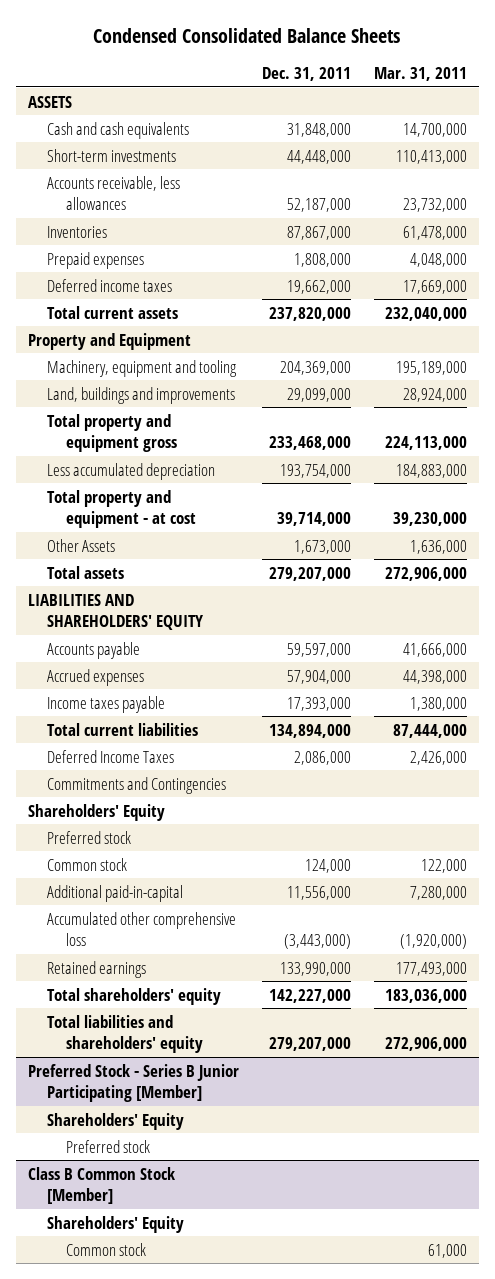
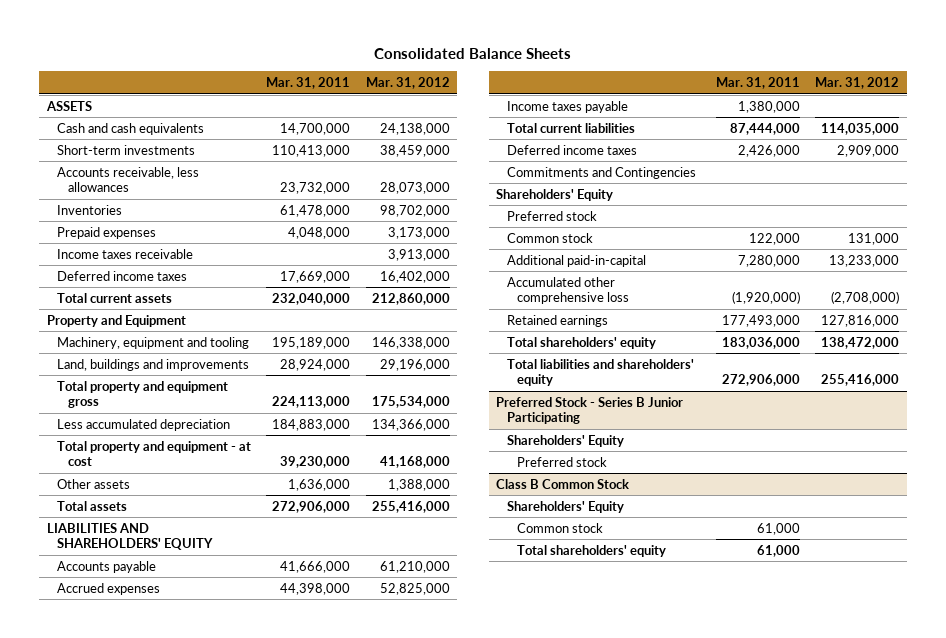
[93,27,401,43] Condensed Consolidated Balance Sheets -> [374,47,572,59] Consolidated Balance Sheets
[261,67,351,82] Dec. 31, 2011 -> none
none -> [365,77,450,90] Mar. 31, 2012
none -> [57,248,194,259] Income taxes receivable
[46,538,115,552] Other Assets -> [57,478,131,489] Other assets
[46,749,174,763] Deferred Income Taxes -> [506,144,637,155] Deferred income taxes
[27,1063,239,1103] Preferred Stock - Series B Junior Participating [Member] -> [496,396,684,425] Preferred Stock - Series B Junior Participating
[27,1166,175,1205] Class B Common Stock [Member] -> [496,478,630,489] Class B Common Stock
none -> [517,544,667,557] Total shareholders' equity

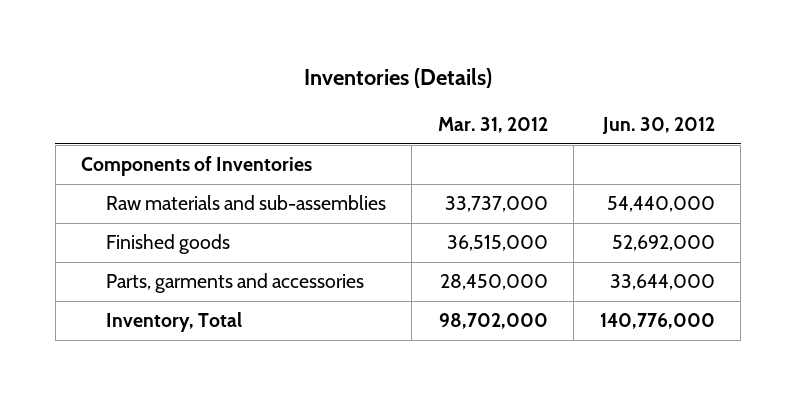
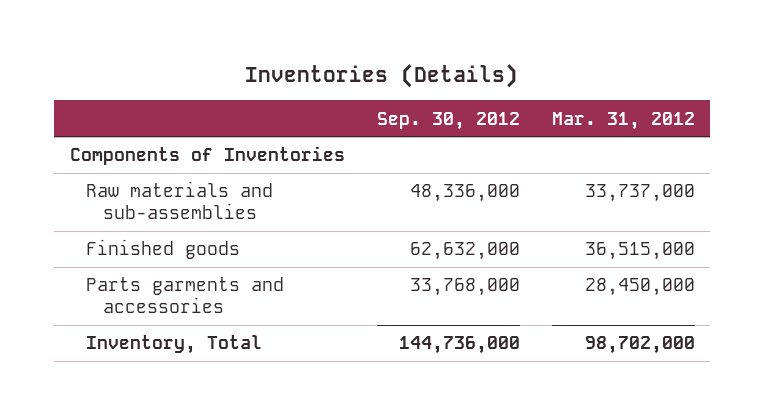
[601,116,715,134] Jun. 30, 2012 -> none
none -> [376,111,520,130] Sep. 30, 2012
[105,273,364,294] Parts, garments and accessories -> [86,277,285,314] Parts garments and accessories

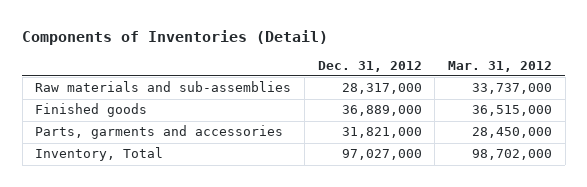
[245,64,519,89] Inventories (Details) -> [22,29,329,45] Components of Inventories (Detail)
[376,111,520,130] Sep. 30, 2012 -> none
none -> [317,60,422,72] Dec. 31, 2012
[70,146,346,166] Components of Inventories -> none
[86,277,285,314] Parts garments and accessories -> [35,125,284,140] Parts, garments and accessories

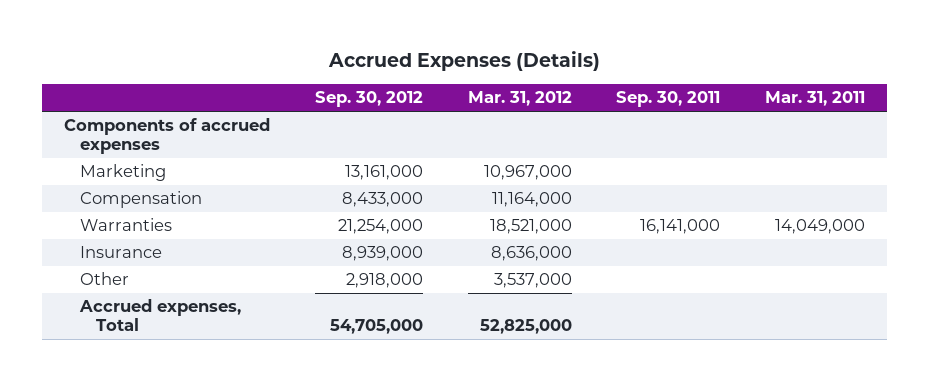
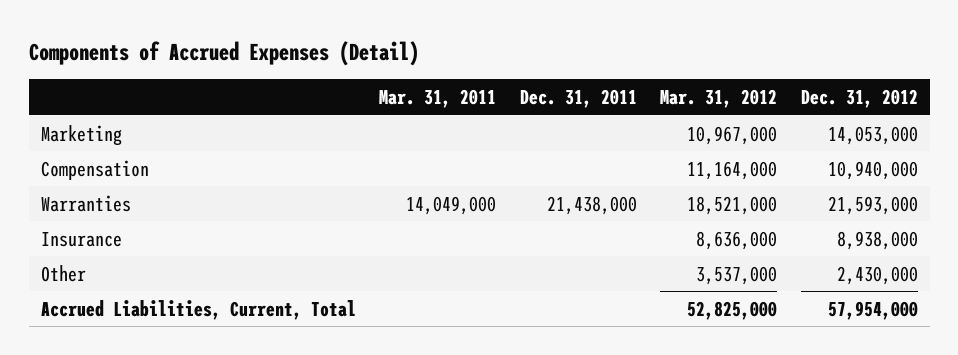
[327,51,600,72] Accrued Expenses (Details) -> [28,40,419,66] Components of Accrued Expenses (Detail)
[315,91,424,108] Sep. 30, 2012 -> none
[616,91,721,108] Sep. 30, 2011 -> none
none -> [519,88,637,108] Dec. 31, 2011
none -> [800,88,918,108] Dec. 31, 2012
[64,118,271,155] Components of accrued expenses -> none
[79,299,242,332] Accrued expenses, Total -> [40,299,356,320] Accrued Liabilities, Current, Total

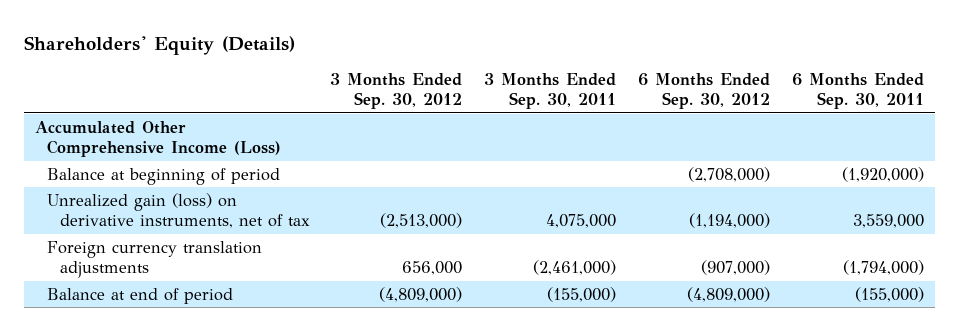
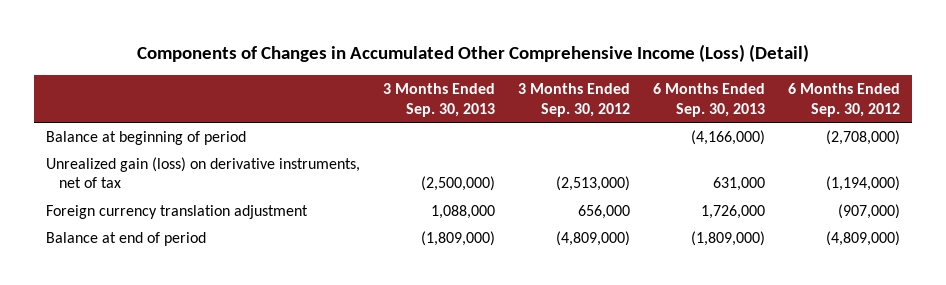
[24,35,296,55] Shareholders' Equity (Details) -> [137,44,810,63] Components of Changes in Accumulated Other Comprehensive Income (Loss) (Detail)
[484,72,617,110] 3 Months Ended Sep. 30, 2011 -> none
[791,72,924,110] 6 Months Ended Sep. 30, 2011 -> none
none -> [383,83,496,117] 3 Months Ended Sep. 30, 2013
none -> [653,83,766,117] 6 Months Ended Sep. 30, 2013
[35,120,282,158] Accumulated Other Comprehensive Income (Loss) -> none
[47,240,263,279] Foreign currency translation adjustments -> [45,204,308,219] Foreign currency translation adjustment

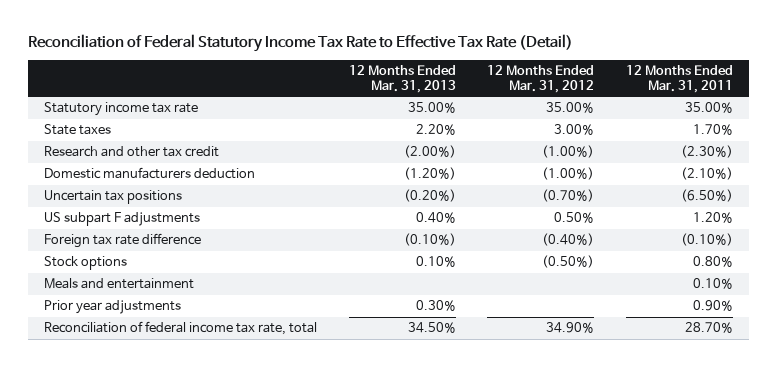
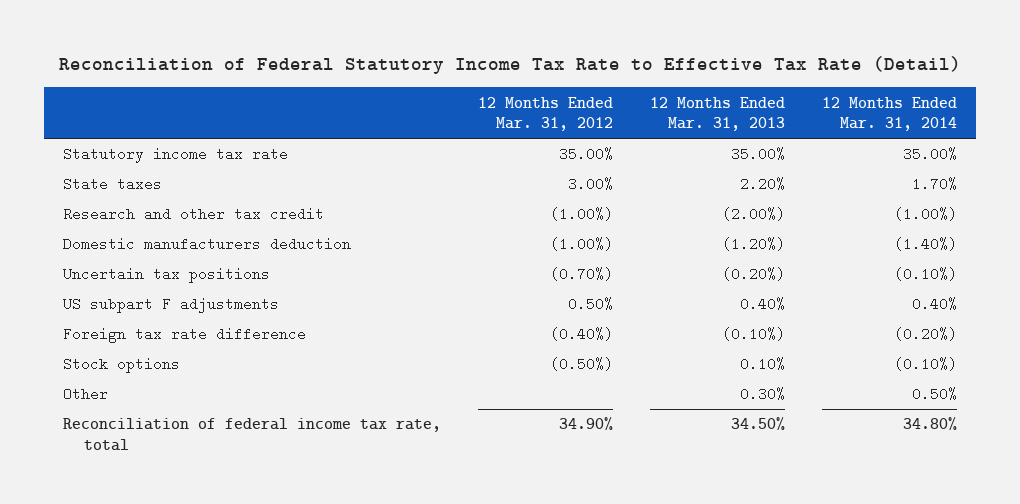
[626,65,734,93] 12 Months Ended Mar. 31, 2011 -> none
none -> [822,96,958,131] 12 Months Ended Mar. 31, 2014
[43,278,194,290] Meals and entertainment -> none
[43,300,181,315] Prior year adjustments -> none
none -> [62,387,108,402] Other

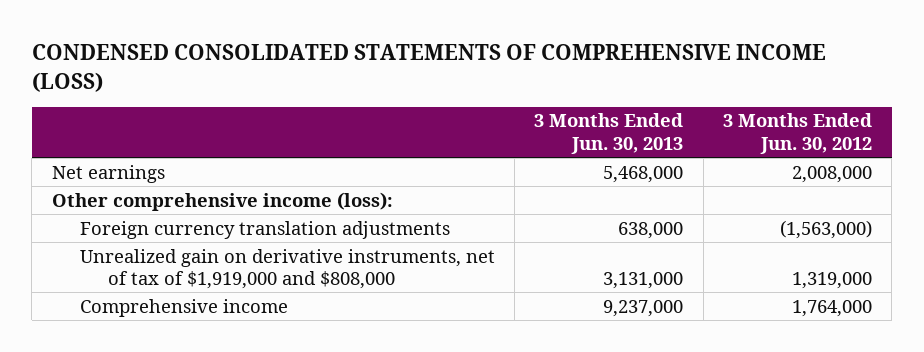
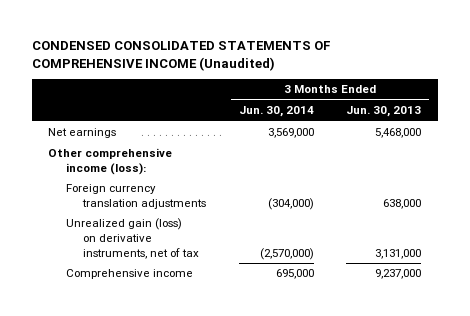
[31,44,826,92] CONDENSED CONSOLIDATED STATEMENTS OF COMPREHENSIVE INCOME (LOSS) -> [32,40,331,71] CONDENSED CONSOLIDATED STATEMENTS OF COMPREHENSIVE INCOME (Unaudited)
[723,113,873,154] 3 Months Ended Jun. 30, 2012 -> none
none -> [238,106,314,118] Jun. 30, 2014
[79,248,495,290] Unrealized gain on derivative instruments, net of tax of $1,919,000 and $808,000 -> [65,218,200,259] Unrealized gain (loss) on derivative instruments, net of tax

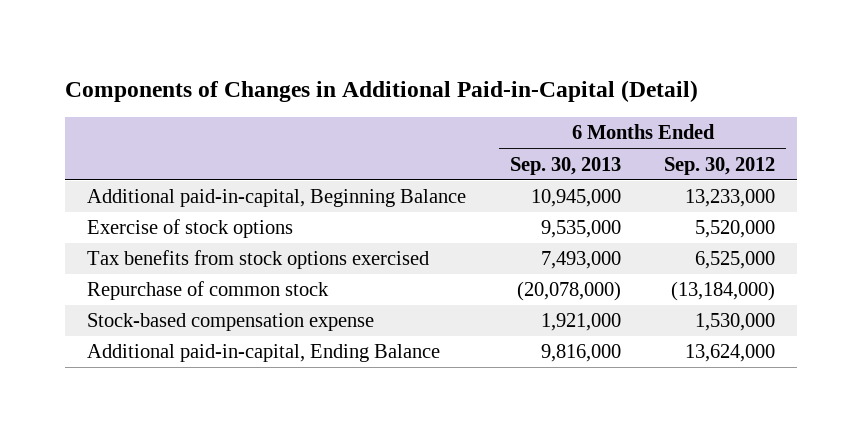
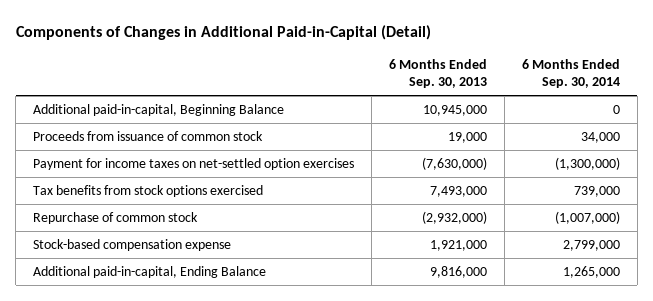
[664,156,776,175] Sep. 30, 2012 -> none
none -> [521,59,620,88] 6 Months Ended Sep. 30, 2014
[87,219,294,239] Exercise of stock options -> none
none -> [33,131,264,142] Proceeds from issuance of common stock
none -> [33,158,355,171] Payment for income taxes on net-settled option exercises
[516,281,621,302] (20,078,000) -> [421,211,487,225] (2,932,000)

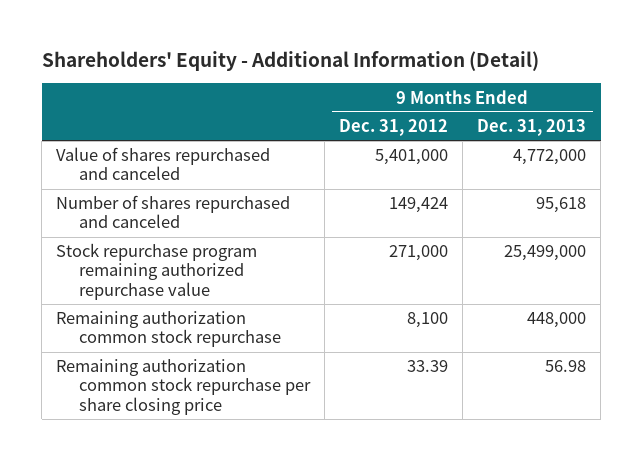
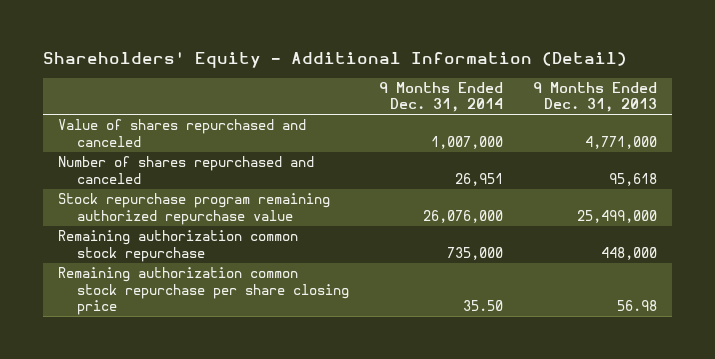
[338,118,448,136] Dec. 31, 2012 -> none
none -> [378,81,503,113] 9 Months Ended Dec. 31, 2014
[513,149,587,166] 4,772,000 -> [584,135,657,149] 4,771,000

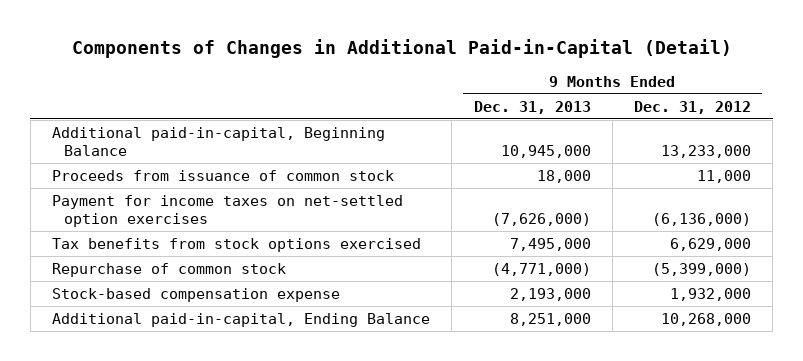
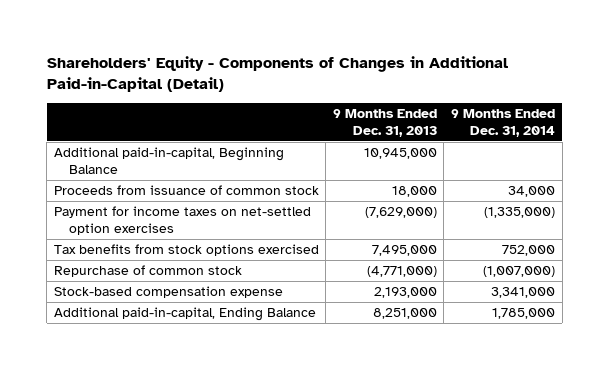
[71,38,732,58] Components of Changes in Additional Paid-in-Capital (Detail) -> [46,56,508,93] Shareholders' Equity - Components of Changes in Additional Paid-in-Capital (Detail)
[634,100,752,114] Dec. 31, 2012 -> none
none -> [451,109,556,137] 9 Months Ended Dec. 31, 2014
[491,213,591,227] (7,626,000) -> [364,207,437,219] (7,629,000)

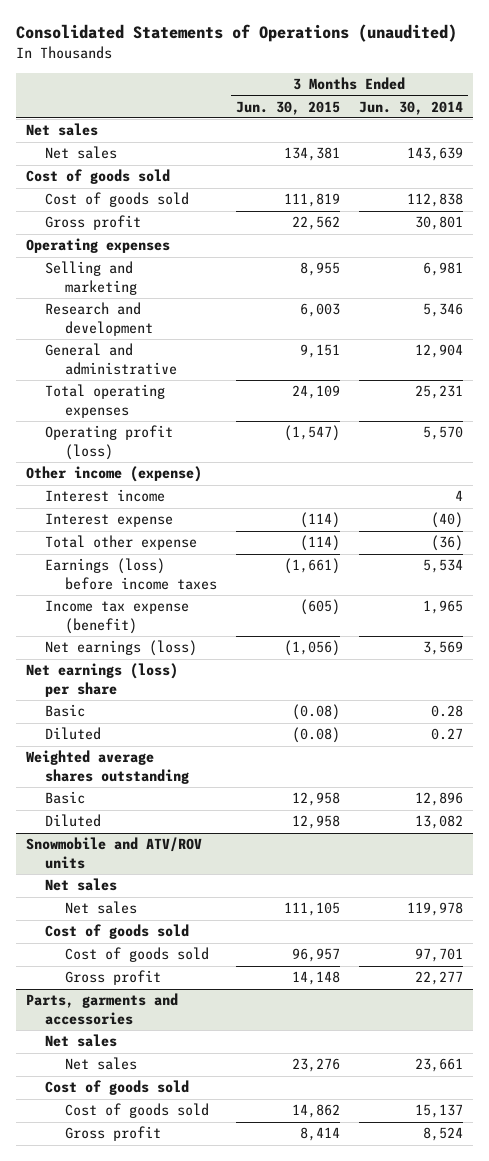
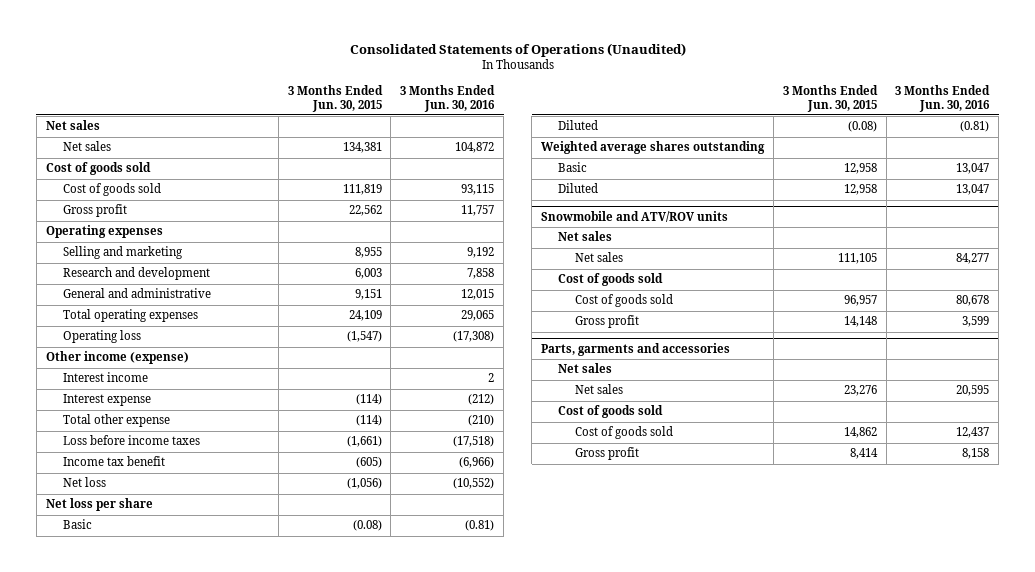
[15,24,457,43] Consolidated Statements of Operations (unaudited) -> [349,42,686,57] Consolidated Statements of Operations (Unaudited)
[359,100,464,115] Jun. 30, 2014 -> none
none -> [400,84,496,112] 3 Months Ended Jun. 30, 2016
[45,425,174,460] Operating profit (loss) -> [62,330,141,344] Operating loss
[45,558,217,590] Earnings (loss) before income taxes -> [62,435,200,446] Loss before income taxes
[45,600,190,634] Income tax expense (benefit) -> [62,456,165,467] Income tax benefit
[45,640,198,657] Net earnings (loss) -> [62,477,106,488] Net loss
[25,663,178,697] Net earnings (loss) per share -> [45,498,153,512] Net loss per share

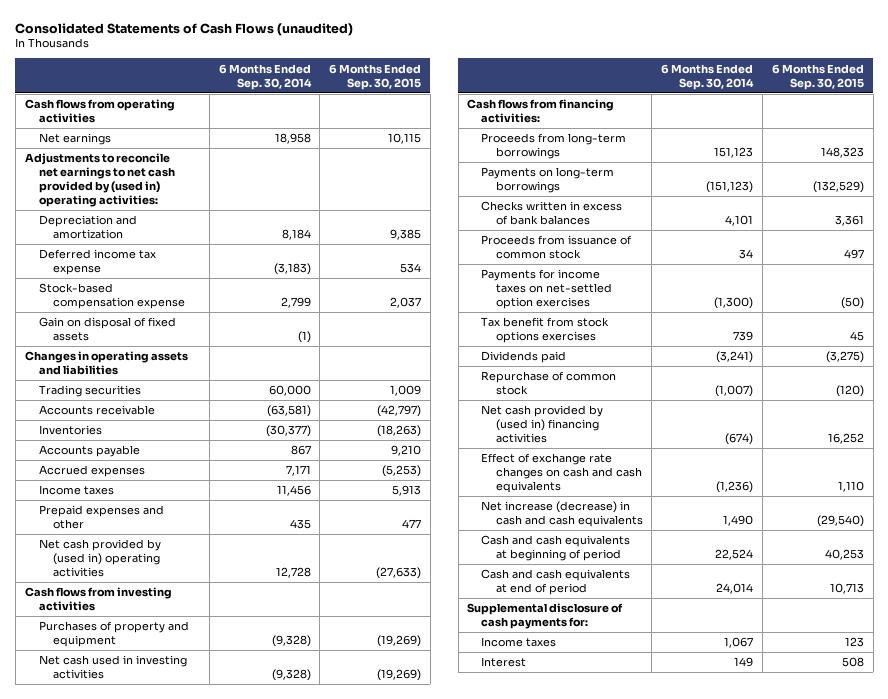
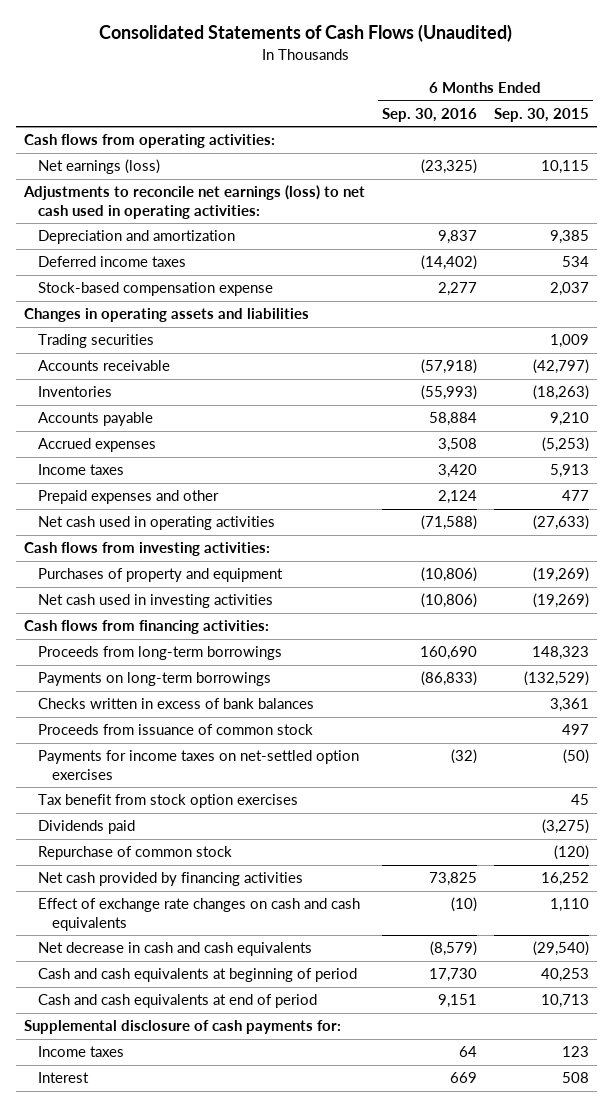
[15,22,354,36] Consolidated Statements of Cash Flows (unaudited) -> [99,24,513,43] Consolidated Statements of Cash Flows (Unaudited)
[218,63,312,90] 6 Months Ended Sep. 30, 2014 -> none
none -> [381,107,477,122] Sep. 30, 2016
[24,99,175,124] Cash flows from operating activities -> [24,134,276,149] Cash flows from operating activities:
[38,133,111,146] Net earnings -> [38,159,161,175] Net earnings (loss)
[24,153,175,207] Adjustments to reconcile net earnings to net cash provided by (used in) operating activities: -> [23,185,366,220] Adjustments to reconcile net earnings (loss) to net cash used in operating activities:
[38,249,156,276] Deferred income tax expense -> [38,256,187,268] Deferred income taxes
[38,317,176,342] Gain on disposal of fixed assets -> none
[38,539,161,577] Net cash provided by (used in) operating activities -> [38,516,276,531] Net cash used in operating activities
[24,587,172,612] Cash flows from investing activities -> [24,542,271,557] Cash flows from investing activities:
[481,317,610,344] Tax benefit from stock options exercises -> [38,794,299,809] Tax benefit from stock option exercises
[481,405,604,443] Net cash provided by (used in) financing activities -> [38,872,304,887] Net cash provided by financing activities
[481,501,643,528] Net increase (decrease) in cash and cash equivalents -> [38,942,313,957] Net decrease in cash and cash equivalents

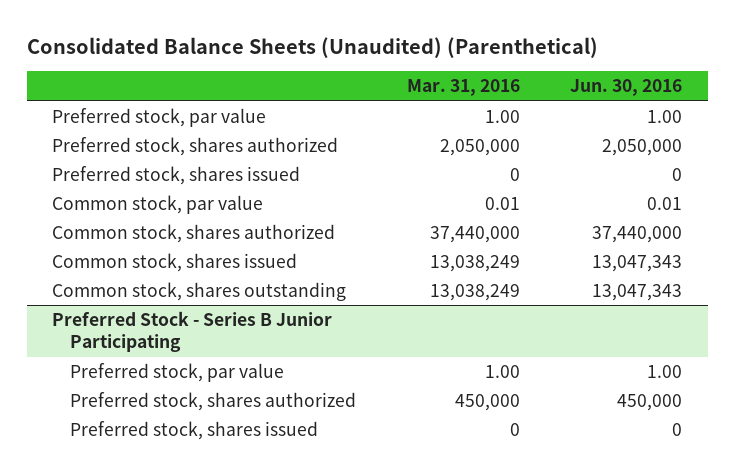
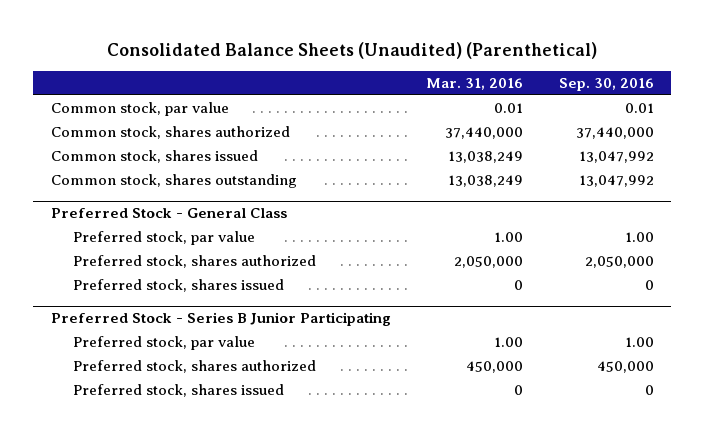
[570,79,683,97] Jun. 30, 2016 -> none
none -> [558,78,654,92] Sep. 30, 2016
[52,107,267,127] Preferred stock, par value -> none
[52,136,339,156] Preferred stock, shares authorized -> none
[52,165,301,185] Preferred stock, shares issued -> none
none -> [50,208,287,219] Preferred Stock - General Class
none -> [73,230,256,245] Preferred stock, par value
none -> [73,254,317,268] Preferred stock, shares authorized
none -> [73,278,285,292] Preferred stock, shares issued

